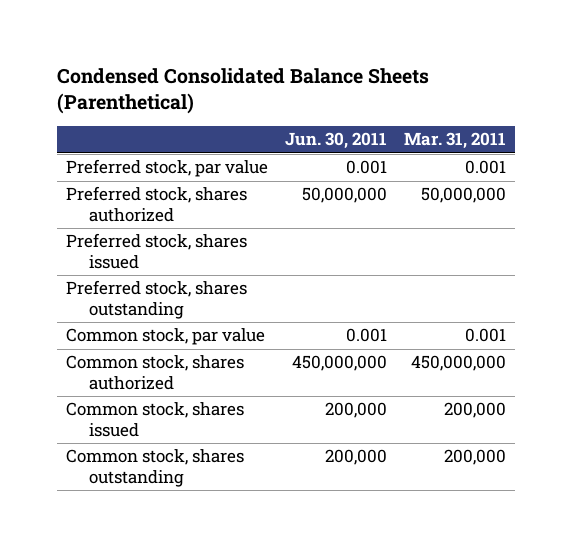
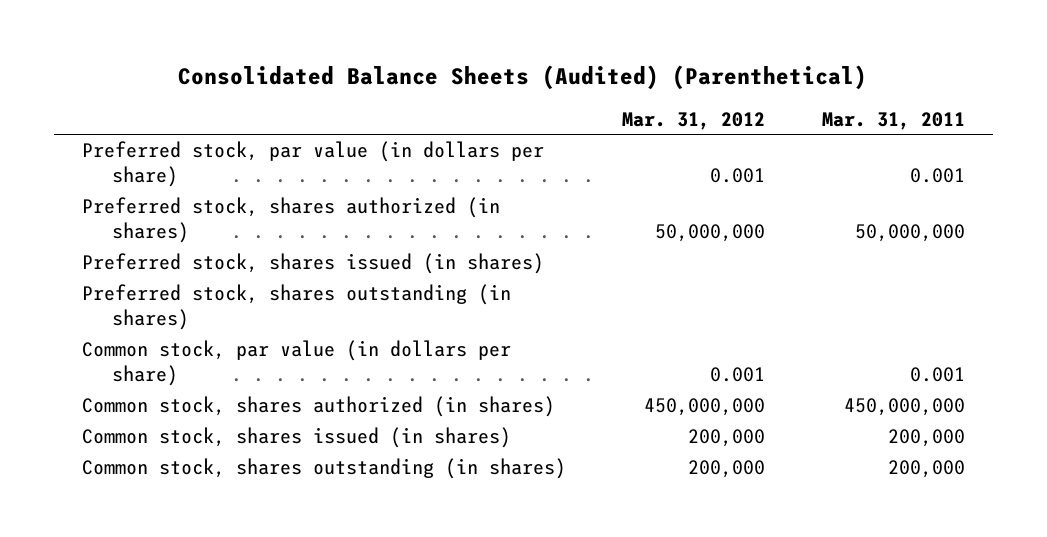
[56,67,429,115] Condensed Consolidated Balance Sheets (Parenthetical) -> [178,64,868,90] Consolidated Balance Sheets (Audited) (Parenthetical)
[284,132,387,150] Jun. 30, 2011 -> none
none -> [622,111,766,130] Mar. 31, 2012
[65,159,268,178] Preferred stock, par value -> [81,141,544,187] Preferred stock, par value (in dollars per share)
[65,186,247,222] Preferred stock, shares authorized -> [81,197,500,243] Preferred stock, shares authorized (in shares)
[65,233,247,269] Preferred stock, shares issued -> [81,253,544,275] Preferred stock, shares issued (in shares)
[65,280,247,319] Preferred stock, shares outstanding -> [81,284,511,330] Preferred stock, shares outstanding (in shares)
[65,328,265,346] Common stock, par value -> [81,340,511,386] Common stock, par value (in dollars per share)
[65,355,244,390] Common stock, shares authorized -> [81,396,555,418] Common stock, shares authorized (in shares)
[65,402,244,437] Common stock, shares issued -> [81,427,511,449] Common stock, shares issued (in shares)
[65,449,244,487] Common stock, shares outstanding -> [81,458,566,480] Common stock, shares outstanding (in shares)

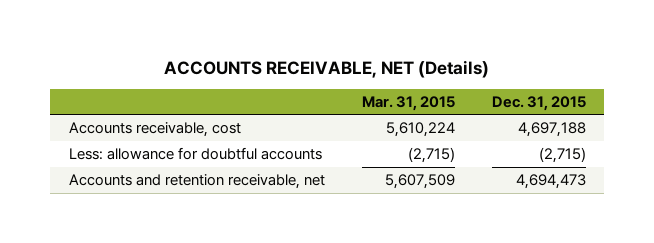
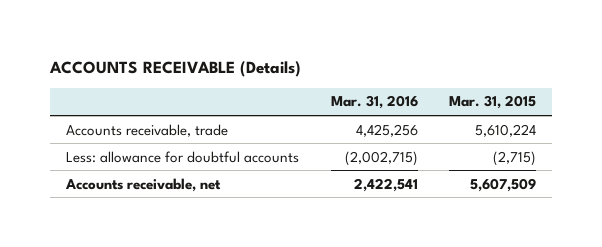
[164,59,490,78] ACCOUNTS RECEIVABLE, NET (Details) -> [49,61,302,78] ACCOUNTS RECEIVABLE (Details)
[491,95,586,111] Dec. 31, 2015 -> none
none -> [330,95,418,110] Mar. 31, 2016
[68,122,241,138] Accounts receivable, cost -> [66,123,229,137] Accounts receivable, trade
[68,174,325,190] Accounts and retention receivable, net -> [65,177,222,192] Accounts receivable, net

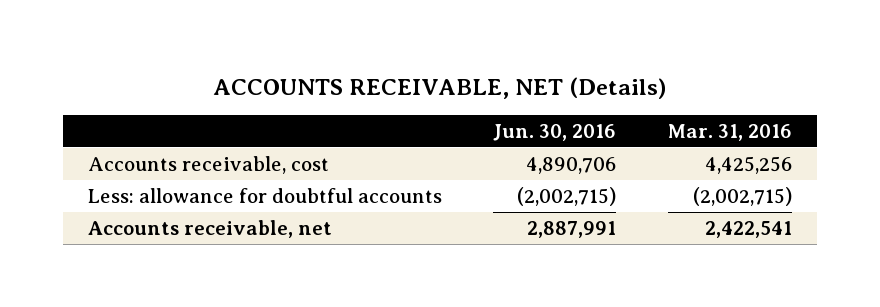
[49,61,302,78] ACCOUNTS RECEIVABLE (Details) -> [212,76,666,99] ACCOUNTS RECEIVABLE, NET (Details)
[449,95,537,110] Mar. 31, 2015 -> none
none -> [493,124,617,142] Jun. 30, 2016
[66,123,229,137] Accounts receivable, trade -> [88,155,330,174] Accounts receivable, cost

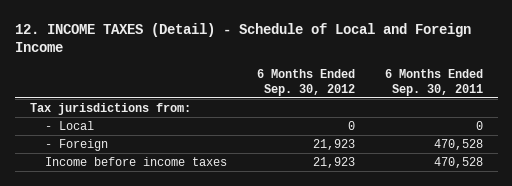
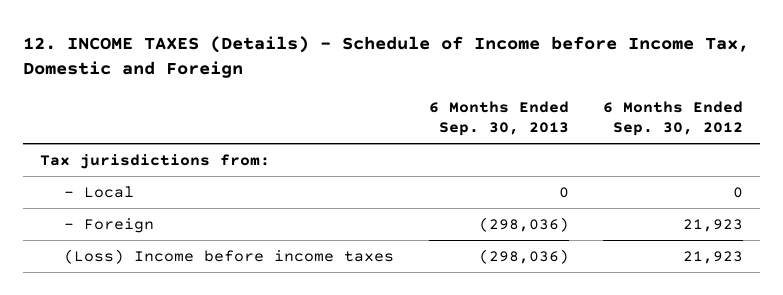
[14,22,471,53] 12. INCOME TAXES (Detail) - Schedule of Local and Foreign Income -> [22,35,749,79] 12. INCOME TAXES (Details) - Schedule of Income before Income Tax, Domestic and Foreign
[384,68,483,96] 6 Months Ended Sep. 30, 2011 -> none
none -> [428,100,569,137] 6 Months Ended Sep. 30, 2013
[45,157,228,167] Income before income taxes -> [64,248,395,264] (Loss) Income before income taxes

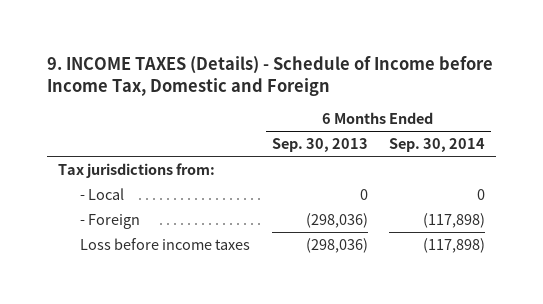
[22,35,749,79] 12. INCOME TAXES (Details) - Schedule of Income before Income Tax, Domestic and Foreign -> [47,55,494,97] 9. INCOME TAXES (Details) - Schedule of Income before Income Tax, Domestic and Foreign
[602,100,743,137] 6 Months Ended Sep. 30, 2012 -> none
none -> [389,138,486,153] Sep. 30, 2014
[64,248,395,264] (Loss) Income before income taxes -> [80,237,251,250] Loss before income taxes

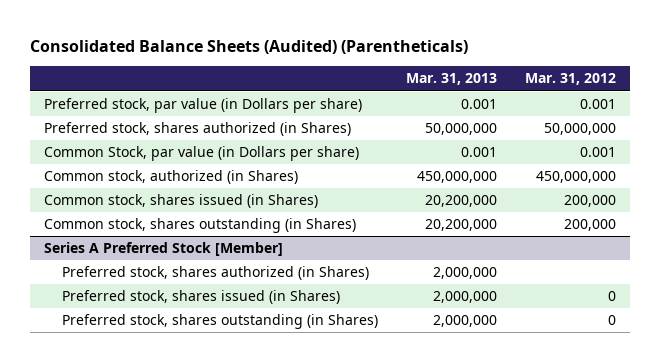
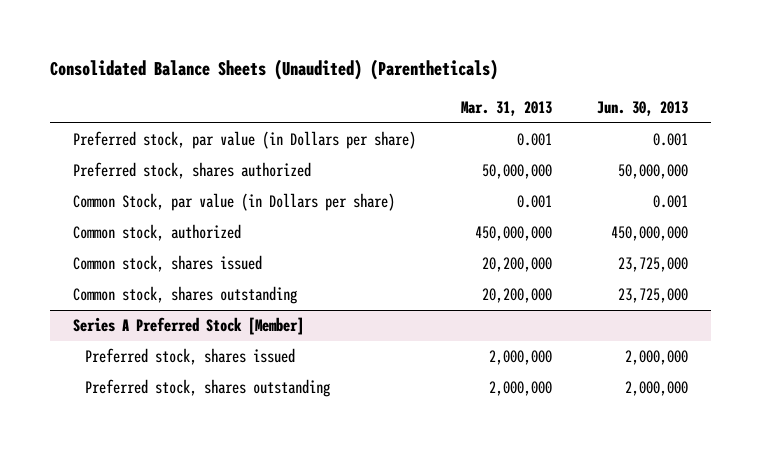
[30,40,469,55] Consolidated Balance Sheets (Audited) (Parentheticals) -> [50,59,499,81] Consolidated Balance Sheets (Unaudited) (Parentheticals)
[525,73,617,86] Mar. 31, 2012 -> none
none -> [597,100,689,116] Jun. 30, 2013
[44,122,352,137] Preferred stock, shares authorized (in Shares) -> [72,162,311,180] Preferred stock, shares authorized
[44,170,299,185] Common stock, authorized (in Shares) -> [72,224,241,242] Common stock, authorized
[44,194,319,209] Common stock, shares issued (in Shares) -> [72,255,262,273] Common stock, shares issued
[44,218,357,234] Common stock, shares outstanding (in Shares) -> [72,286,297,305] Common stock, shares outstanding
[62,266,370,281] Preferred stock, shares authorized (in Shares) -> none
[62,290,341,305] Preferred stock, shares issued (in Shares) -> [85,348,296,366] Preferred stock, shares issued
[62,314,379,330] Preferred stock, shares outstanding (in Shares) -> [85,379,331,398] Preferred stock, shares outstanding

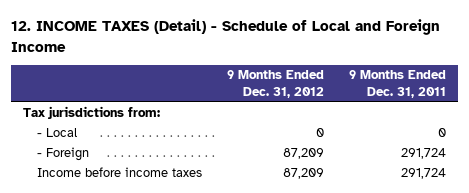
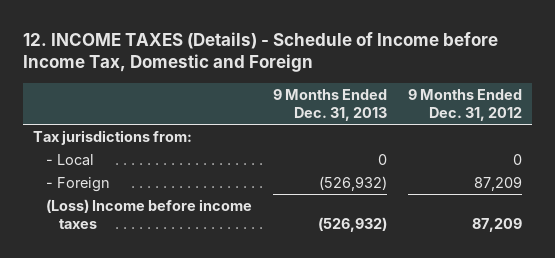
[10,19,440,52] 12. INCOME TAXES (Detail) - Schedule of Local and Foreign Income -> [22,31,498,73] 12. INCOME TAXES (Details) - Schedule of Income before Income Tax, Domestic and Foreign
[348,70,446,98] 9 Months Ended Dec. 31, 2011 -> none
none -> [273,88,388,122] 9 Months Ended Dec. 31, 2013
[37,166,203,177] Income before income taxes -> [46,198,253,230] (Loss) Income before income taxes

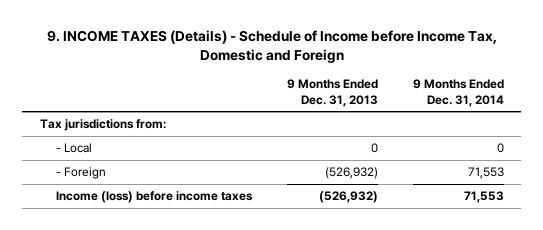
[22,31,498,73] 12. INCOME TAXES (Details) - Schedule of Income before Income Tax, Domestic and Foreign -> [46,29,497,63] 9. INCOME TAXES (Details) - Schedule of Income before Income Tax, Domestic and Foreign
[407,88,522,122] 9 Months Ended Dec. 31, 2012 -> none
none -> [412,79,504,107] 9 Months Ended Dec. 31, 2014
[46,198,253,230] (Loss) Income before income taxes -> [55,191,253,204] Income (loss) before income taxes

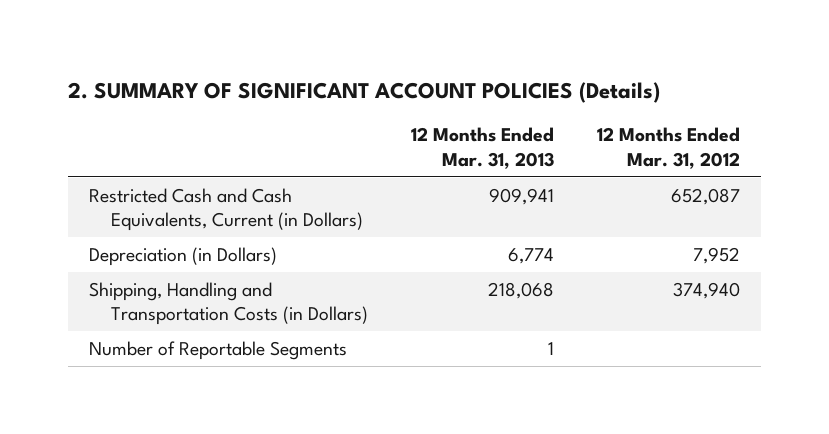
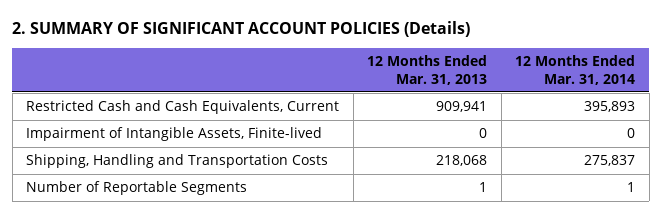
[597,127,741,169] 12 Months Ended Mar. 31, 2012 -> none
none -> [515,55,636,85] 12 Months Ended Mar. 31, 2014
[88,246,277,266] Depreciation (in Dollars) -> none
[88,187,364,232] Restricted Cash and Cash Equivalents, Current (in Dollars) -> [26,100,340,115] Restricted Cash and Cash Equivalents, Current
none -> [26,127,323,142] Impairment of Intangible Assets, Finite-lived
[88,281,369,326] Shipping, Handling and Transportation Costs (in Dollars) -> [26,154,329,169] Shipping, Handling and Transportation Costs

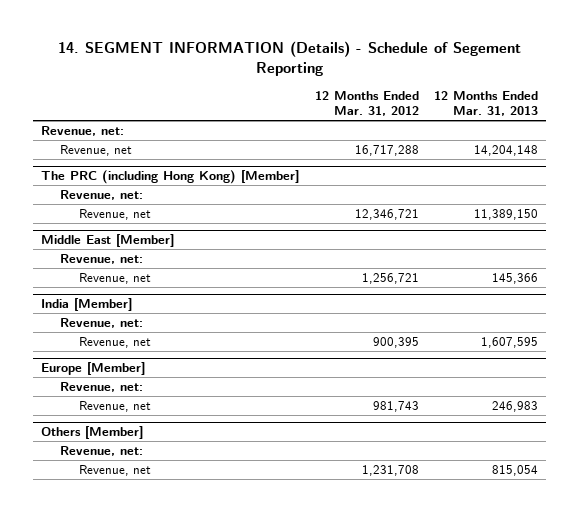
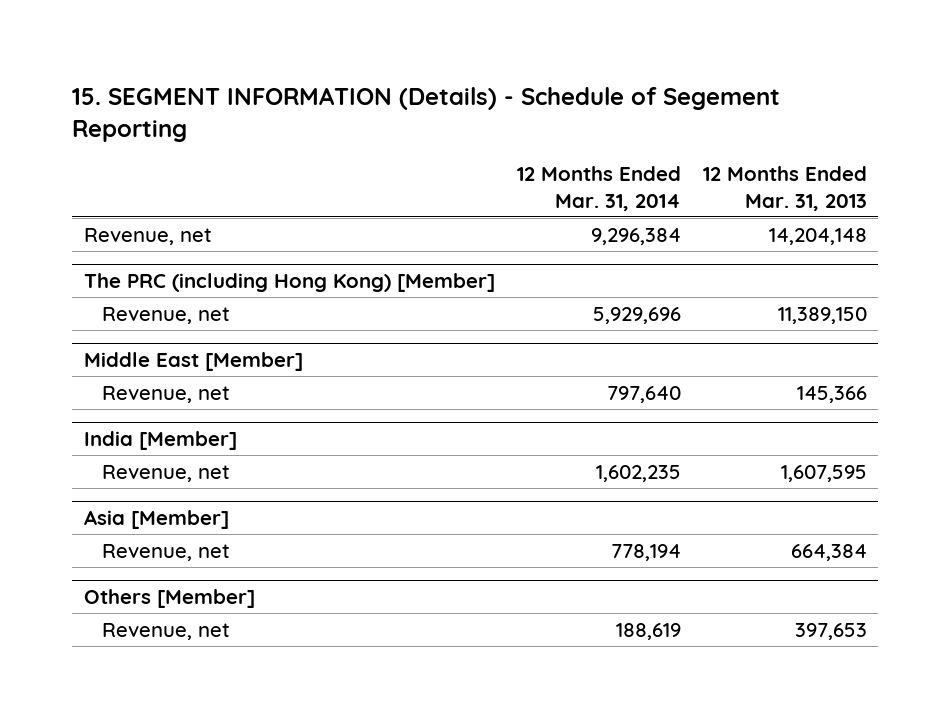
[57,41,521,77] 14. SEGMENT INFORMATION (Details) - Schedule of Segement Reporting -> [72,86,781,142] 15. SEGMENT INFORMATION (Details) - Schedule of Segement Reporting
[314,91,419,117] 12 Months Ended Mar. 31, 2012 -> none
none -> [516,166,681,212] 12 Months Ended Mar. 31, 2014
[41,125,125,136] Revenue, net: -> none
[60,189,144,200] Revenue, net: -> none
[60,253,144,264] Revenue, net: -> none
[60,317,144,328] Revenue, net: -> none
[41,362,146,376] Europe [Member] -> none
[60,381,144,392] Revenue, net: -> none
none -> [83,510,229,530] Asia [Member]
[492,400,539,412] 246,983 -> [791,543,868,561] 664,384
[60,445,144,456] Revenue, net: -> none
[492,464,539,476] 815,054 -> [795,622,868,640] 397,653

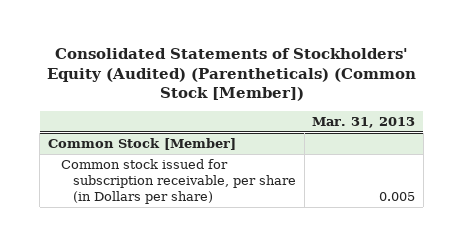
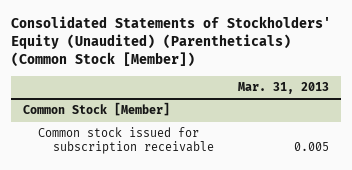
[46,48,416,102] Consolidated Statements of Stockholders' Equity (Audited) (Parentheticals) (Common Stock [Member]) -> [10,16,331,68] Consolidated Statements of Stockholders' Equity (Unaudited) (Parentheticals) (Common Stock [Member])
[60,159,297,204] Common stock issued for subscription receivable, per share (in Dollars per share) -> [37,127,214,155] Common stock issued for subscription receivable

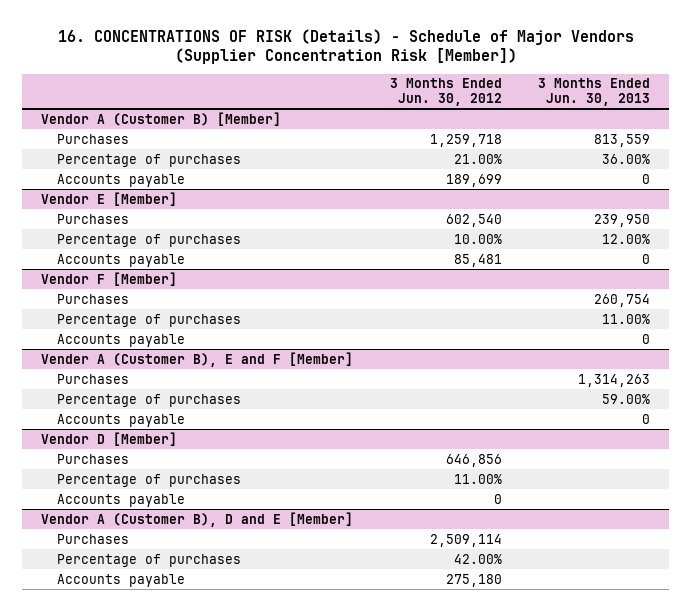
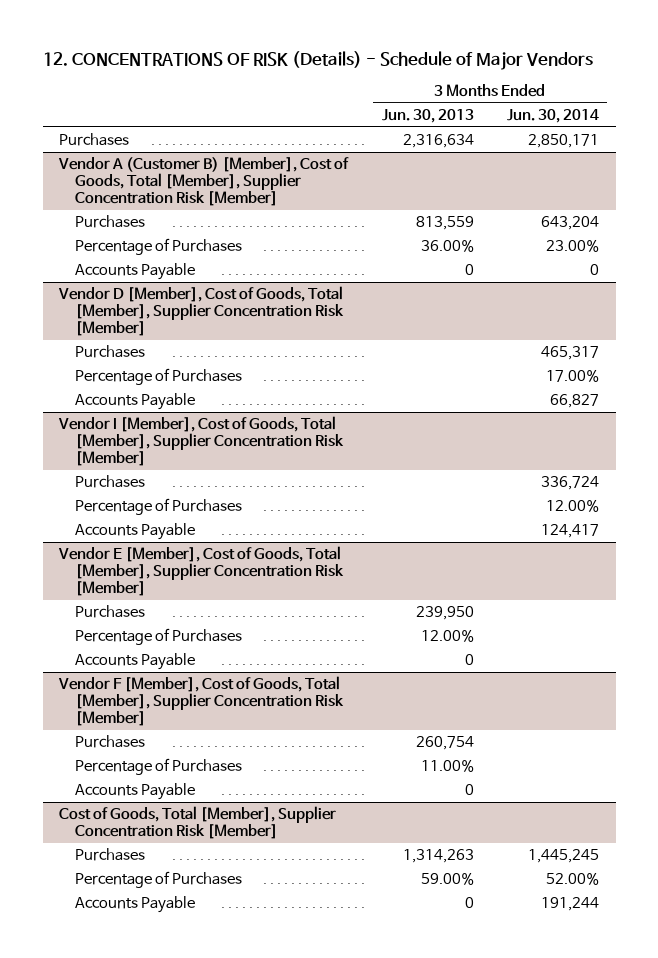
[57,28,634,65] 16. CONCENTRATIONS OF RISK (Details) - Schedule of Major Vendors (Supplier Concentration Risk [Member]) -> [42,50,593,70] 12. CONCENTRATIONS OF RISK (Details) - Schedule of Major Vendors
[389,78,502,106] 3 Months Ended Jun. 30, 2012 -> none
none -> [506,108,599,123] Jun. 30, 2014
[40,111,281,126] Vendor A (Customer B) [Member] -> none
none -> [59,133,130,147] Purchases
none -> [58,157,350,206] Vendor A (Customer B) [Member], Cost of Goods, Total [Member], Supplier Concentration Risk [Member]
[40,191,177,206] Vendor E [Member] -> none
[57,153,242,167] Percentage of purchases -> [75,238,243,256] Percentage of Purchases
[57,173,186,187] Accounts payable -> [75,263,196,281] Accounts Payable
none -> [58,286,345,336] Vendor D [Member], Cost of Goods, Total [Member], Supplier Concentration Risk [Member]
none -> [75,345,146,359] Purchases
none -> [75,368,243,386] Percentage of Purchases
none -> [75,393,196,411] Accounts Payable
none -> [58,416,345,466] Vendor I [Member], Cost of Goods, Total [Member], Supplier Concentration Risk [Member]
none -> [75,475,146,489] Purchases
none -> [75,498,243,516] Percentage of Purchases
none -> [75,523,196,541] Accounts Payable
none -> [58,546,345,596] Vendor E [Member], Cost of Goods, Total [Member], Supplier Concentration Risk [Member]
[40,271,177,286] Vendor F [Member] -> none
[57,233,242,247] Percentage of purchases -> [75,628,243,646] Percentage of Purchases
[57,253,186,267] Accounts payable -> [75,653,196,671] Accounts Payable
none -> [58,676,345,726] Vendor F [Member], Cost of Goods, Total [Member], Supplier Concentration Risk [Member]
[40,351,353,367] Vender A (Customer B), E and F [Member] -> none
[57,313,242,327] Percentage of purchases -> [75,758,243,776] Percentage of Purchases
[57,333,186,347] Accounts payable -> [75,783,196,801] Accounts Payable
none -> [59,806,337,839] Cost of Goods, Total [Member], Supplier Concentration Risk [Member]
[40,431,177,446] Vendor D [Member] -> none
[57,453,130,464] Purchases -> none
[57,473,242,487] Percentage of purchases -> none
[57,493,186,507] Accounts payable -> none
[40,511,353,527] Vendor A (Customer B), D and E [Member] -> none
[57,533,130,544] Purchases -> none
[57,553,242,567] Percentage of purchases -> none
[57,573,186,587] Accounts payable -> none
[57,393,242,407] Percentage of purchases -> [75,871,243,889] Percentage of Purchases
[57,413,186,427] Accounts payable -> [75,896,196,914] Accounts Payable

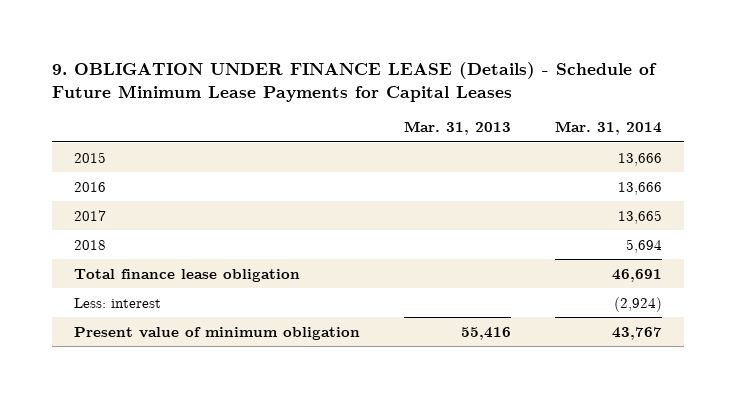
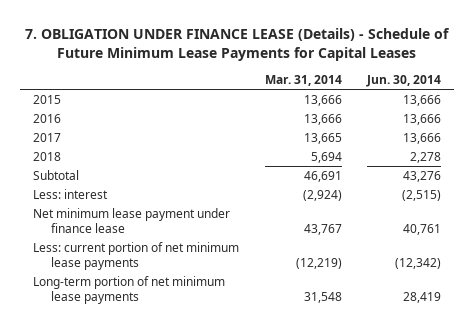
[51,61,657,102] 9. OBLIGATION UNDER FINANCE LEASE (Details) - Schedule of Future Minimum Lease Payments for Capital Leases -> [25,28,451,62] 7. OBLIGATION UNDER FINANCE LEASE (Details) - Schedule of Future Minimum Lease Payments for Capital Leases
[403,121,511,136] Mar. 31, 2013 -> none
none -> [366,75,442,88] Jun. 30, 2014
[73,268,300,282] Total finance lease obligation -> [33,169,80,180] Subtotal
[73,326,360,340] Present value of minimum obligation -> [33,207,231,234] Net minimum lease payment under finance lease
none -> [33,241,240,271] Less: current portion of net minimum lease payments
none -> [33,275,226,305] Long-term portion of net minimum lease payments

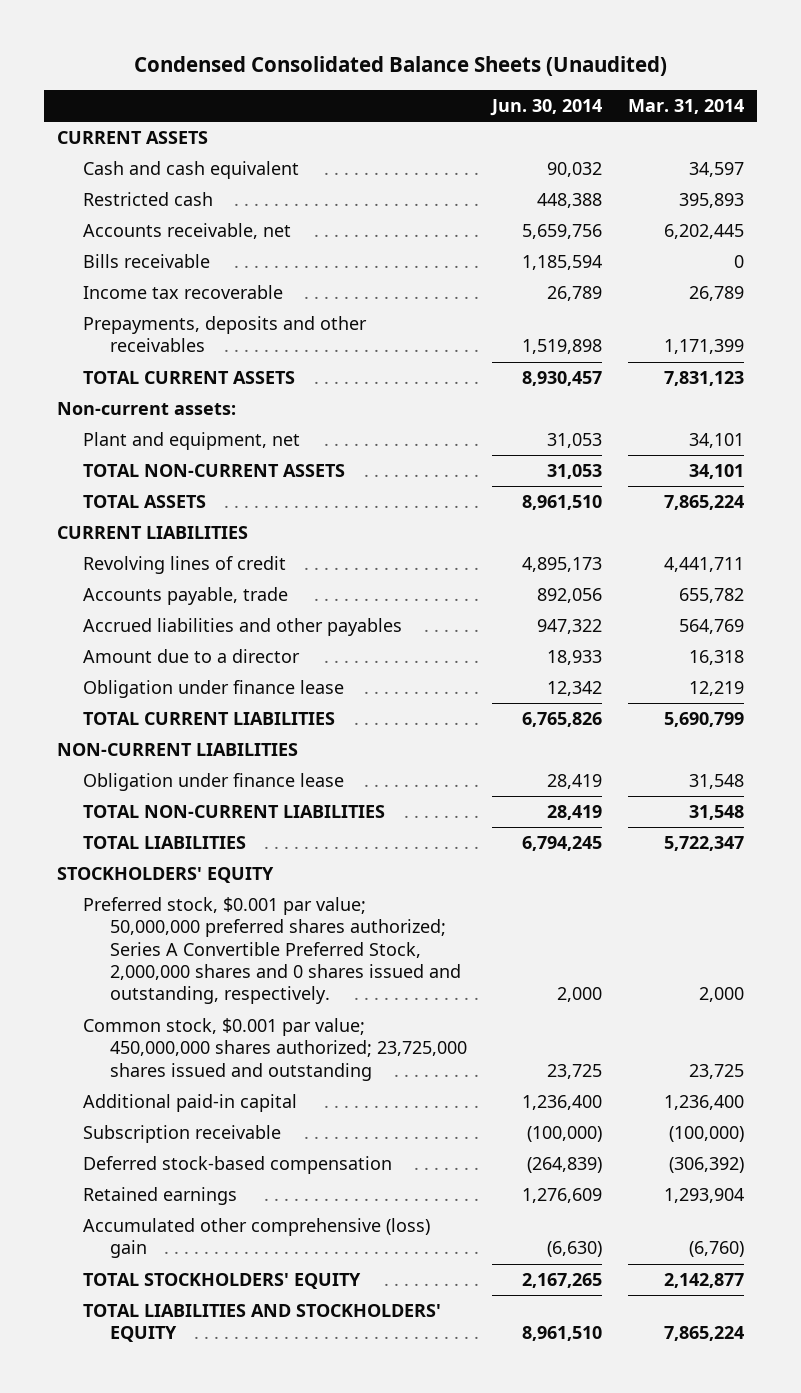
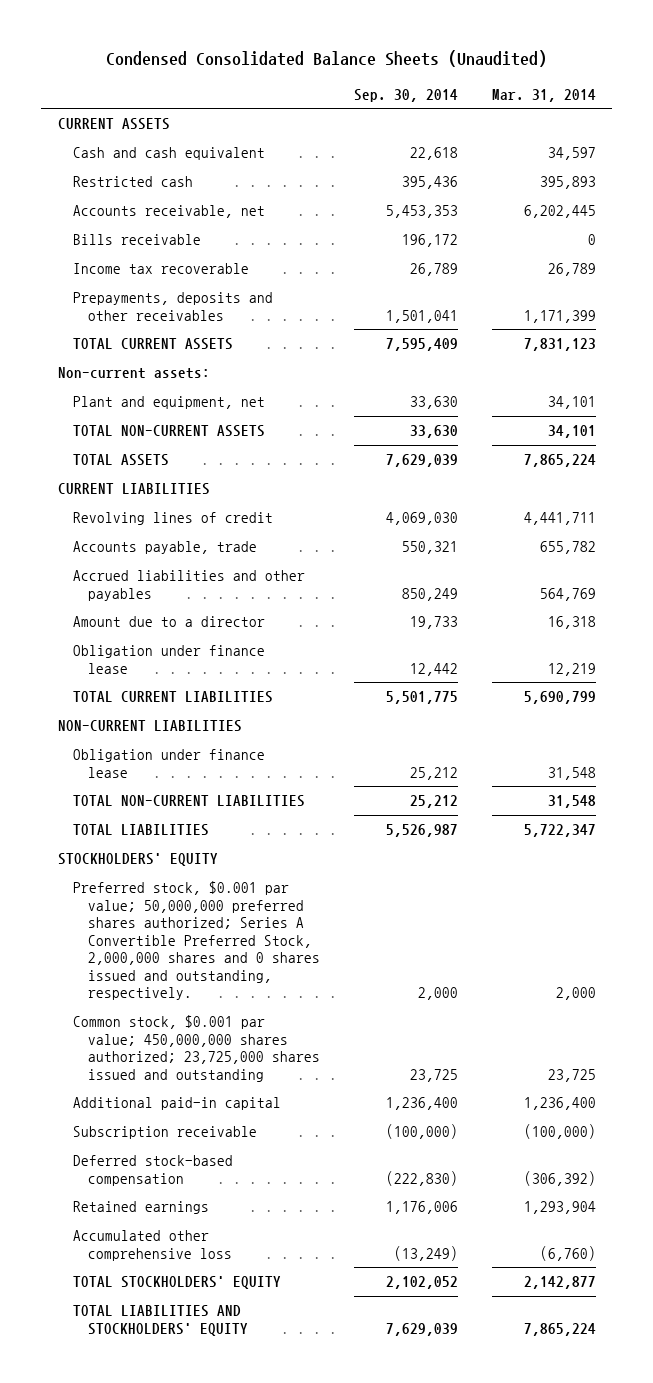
[490,99,603,117] Jun. 30, 2014 -> none
none -> [353,88,458,102] Sep. 30, 2014
[83,1218,431,1259] Accumulated other comprehensive (loss) gain -> [73,1230,233,1261] Accumulated other comprehensive loss

